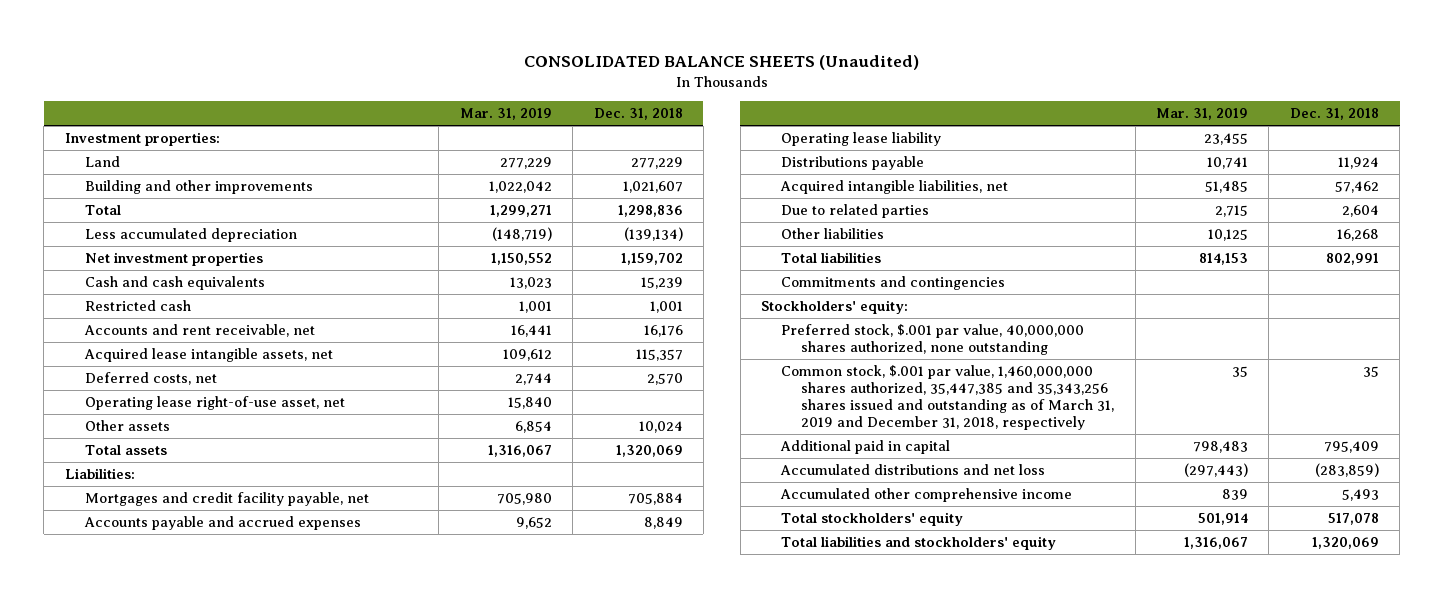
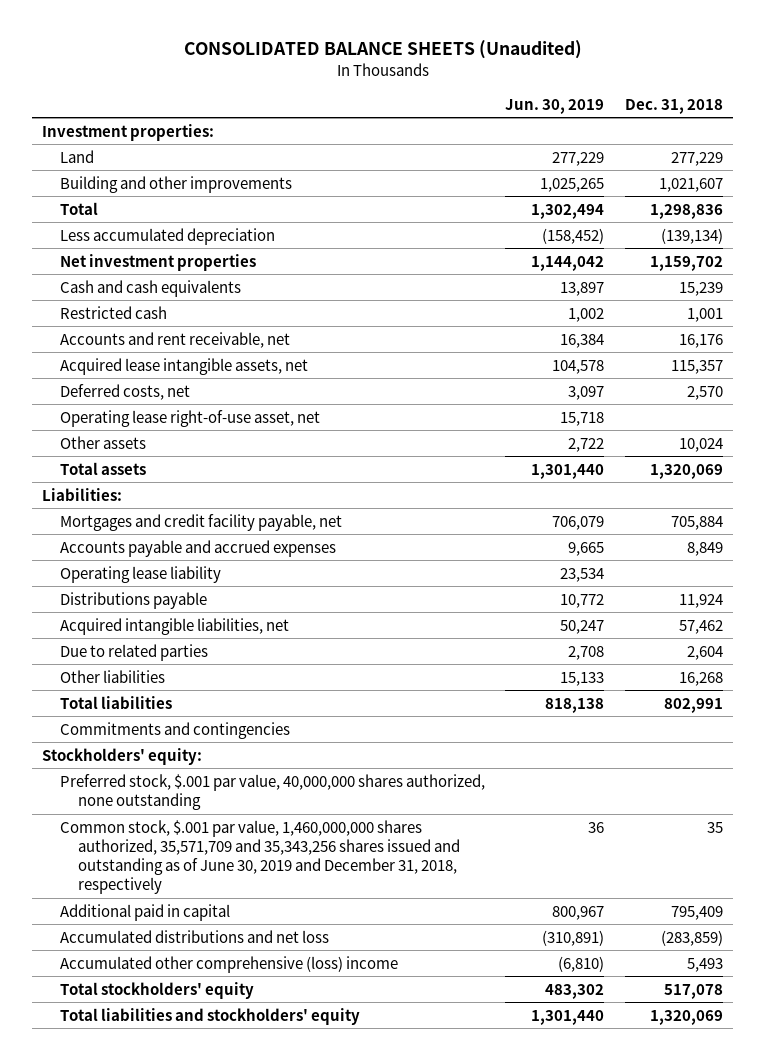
[459,108,552,121] Mar. 31, 2019 -> none
none -> [505,98,605,114] Jun. 30, 2019
[781,365,1115,431] Common stock, $.001 par value, 1,460,000,000 shares authorized, 35,447,385 and 35,343,256 shares issued and outstanding as of March 31, 2019 and December 31, 2018, respectively -> [59,819,460,895] Common stock, $.001 par value, 1,460,000,000 shares authorized, 35,571,709 and 35,343,256 shares issued and outstanding as of June 30, 2019 and December 31, 2018, respectively
[780,488,1073,503] Accumulated other comprehensive income -> [59,955,398,973] Accumulated other comprehensive (loss) income

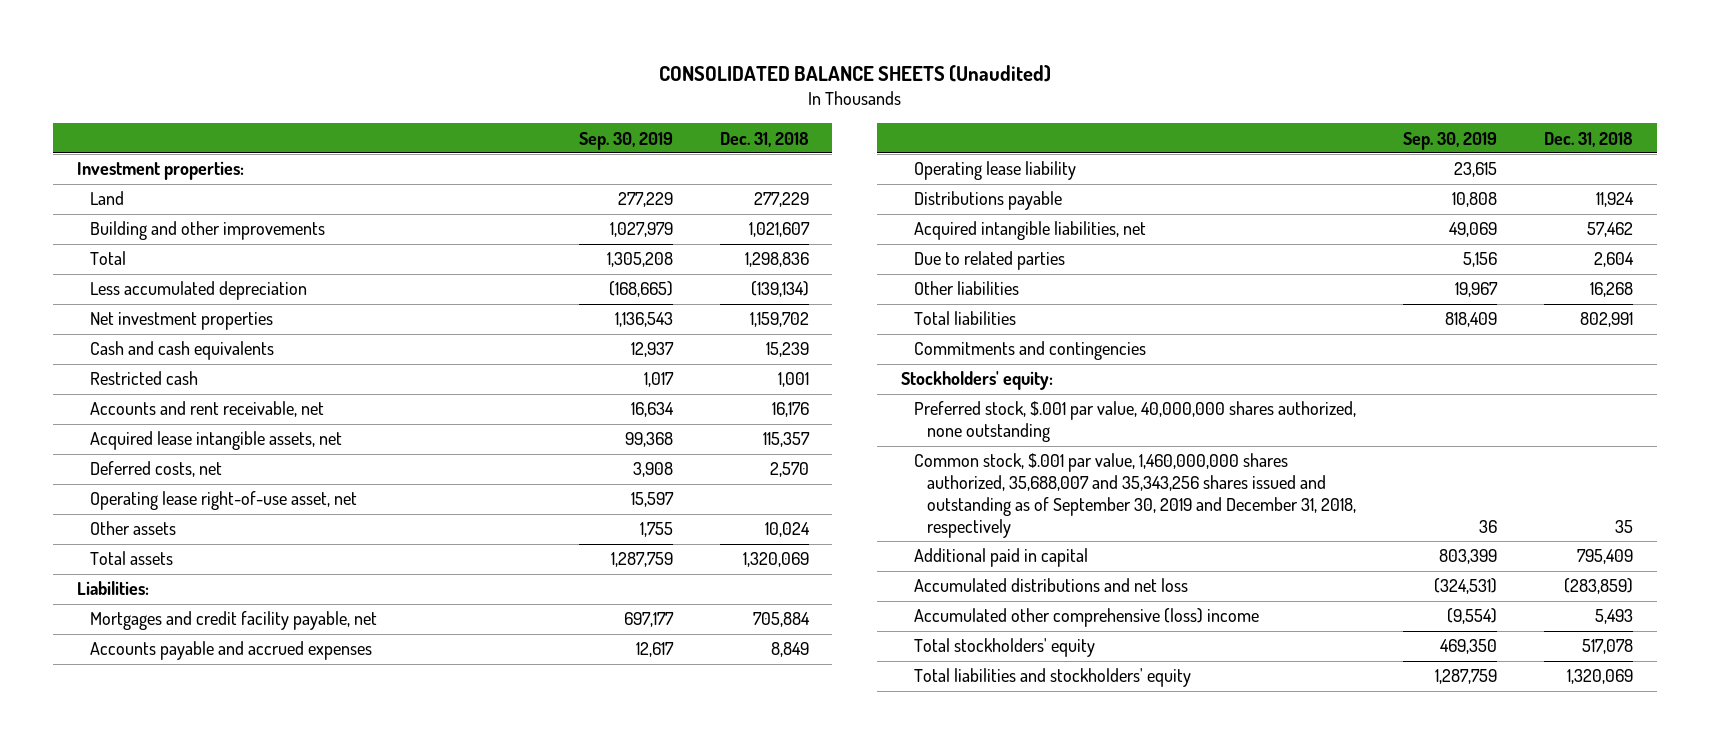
[505,98,605,114] Jun. 30, 2019 -> none
none -> [578,131,673,150] Sep. 30, 2019
[59,819,460,895] Common stock, $.001 par value, 1,460,000,000 shares authorized, 35,571,709 and 35,343,256 shares issued and outstanding as of June 30, 2019 and December 31, 2018, respectively -> [913,453,1356,539] Common stock, $.001 par value, 1,460,000,000 shares authorized, 35,688,007 and 35,343,256 shares issued and outstanding as of September 30, 2019 and December 31, 2018, respectively

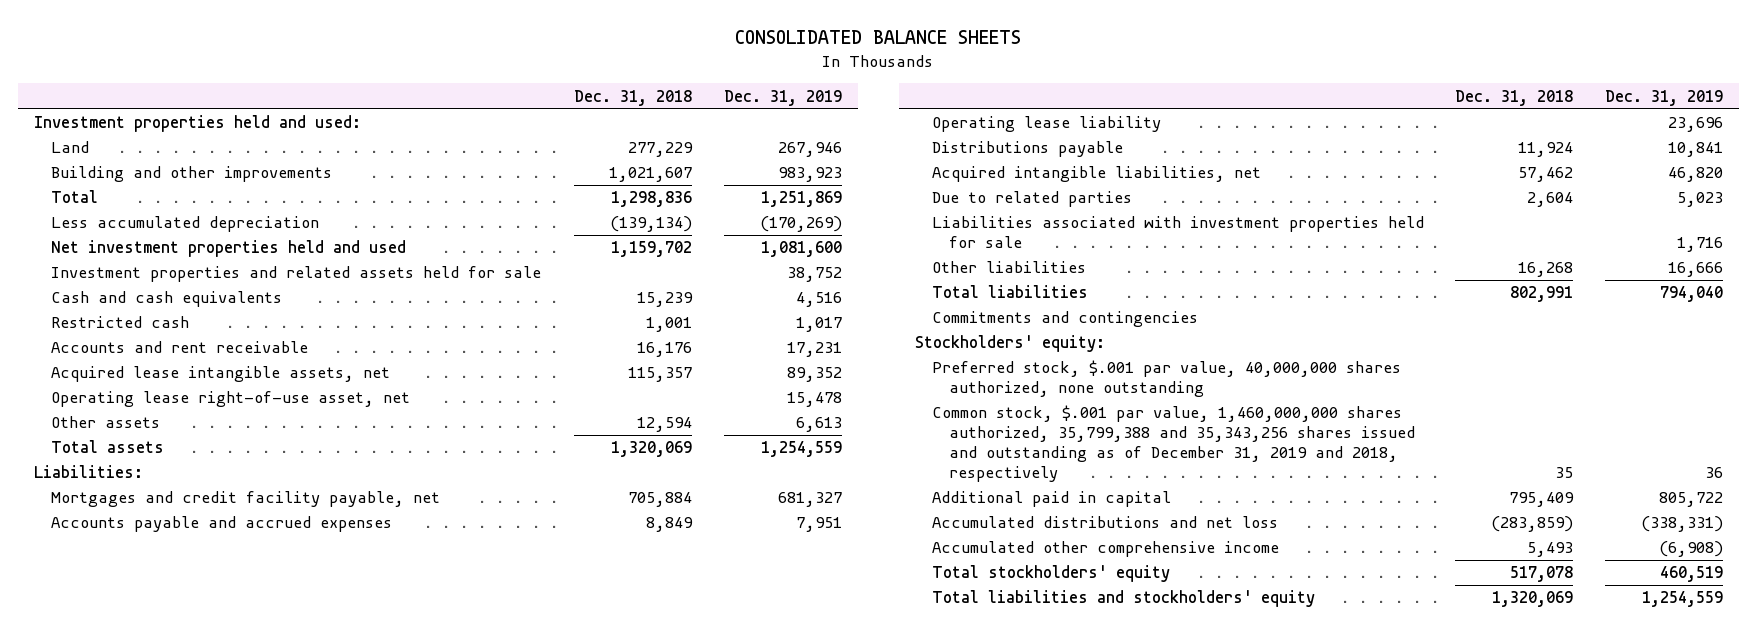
[658,65,1051,83] CONSOLIDATED BALANCE SHEETS (Unaudited) -> [735,30,1022,45] CONSOLIDATED BALANCE SHEETS
[578,131,673,150] Sep. 30, 2019 -> none
none -> [723,89,842,106] Dec. 31, 2019
[76,161,244,181] Investment properties: -> [34,115,362,133] Investment properties held and used:
[89,312,273,331] Net investment properties -> [50,240,406,258] Net investment properties held and used
none -> [50,266,541,283] Investment properties and related assets held for sale
[89,401,324,418] Accounts and rent receivable, net -> [50,341,308,354] Accounts and rent receivable
[89,461,222,478] Deferred costs, net -> none
[764,522,810,538] 10,024 -> [637,417,693,433] 12,594
none -> [931,216,1424,249] Liabilities associated with investment properties held for sale
[913,453,1356,539] Common stock, $.001 par value, 1,460,000,000 shares authorized, 35,688,007 and 35,343,256 shares issued and outstanding as of September 30, 2019 and December 31, 2018, respectively -> [931,405,1415,482] Common stock, $.001 par value, 1,460,000,000 shares authorized, 35,799,388 and 35,343,256 shares issued and outstanding as of December 31, 2019 and 2018, respectively
[913,608,1259,628] Accumulated other comprehensive (loss) income -> [931,541,1279,558] Accumulated other comprehensive income

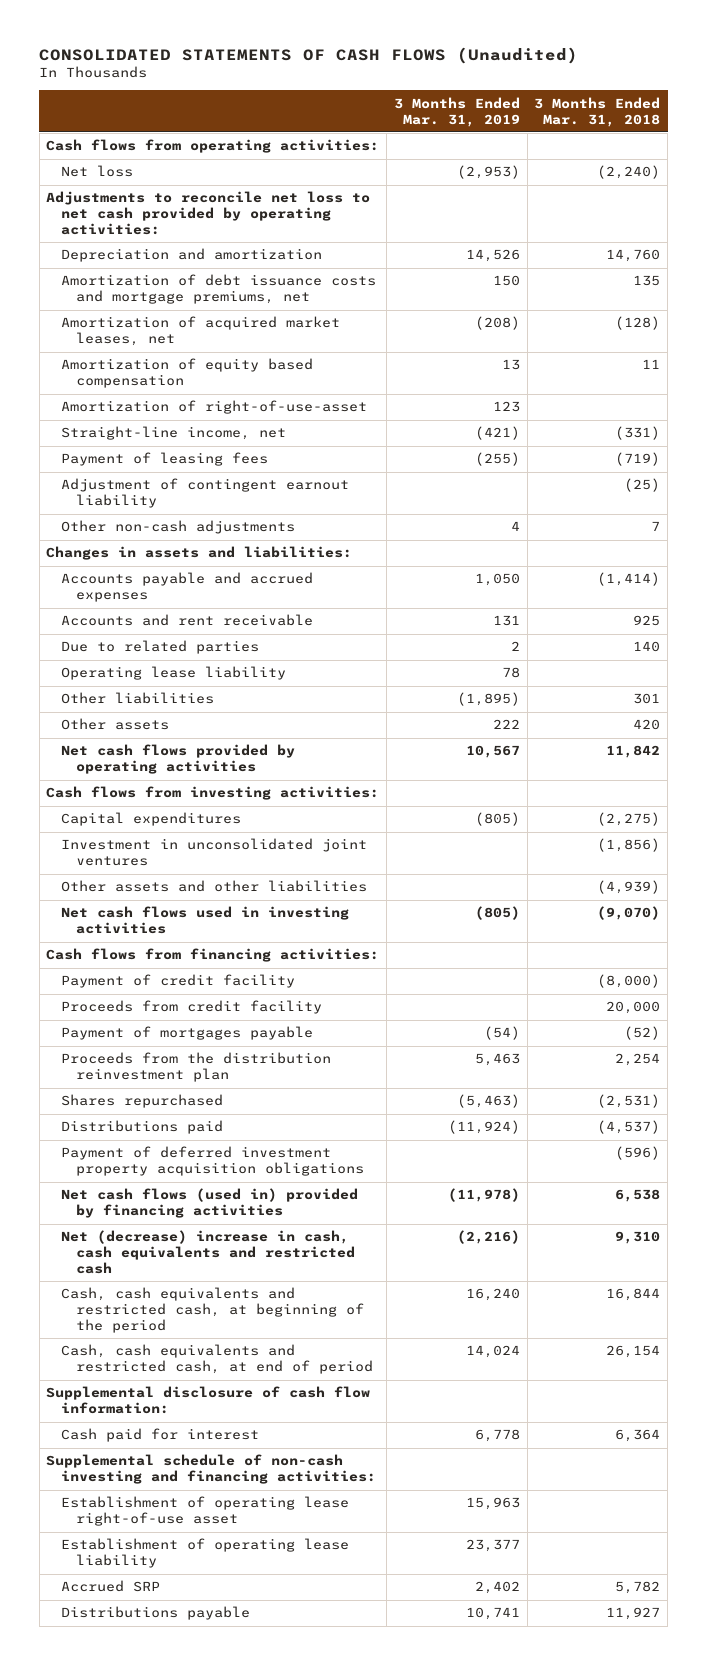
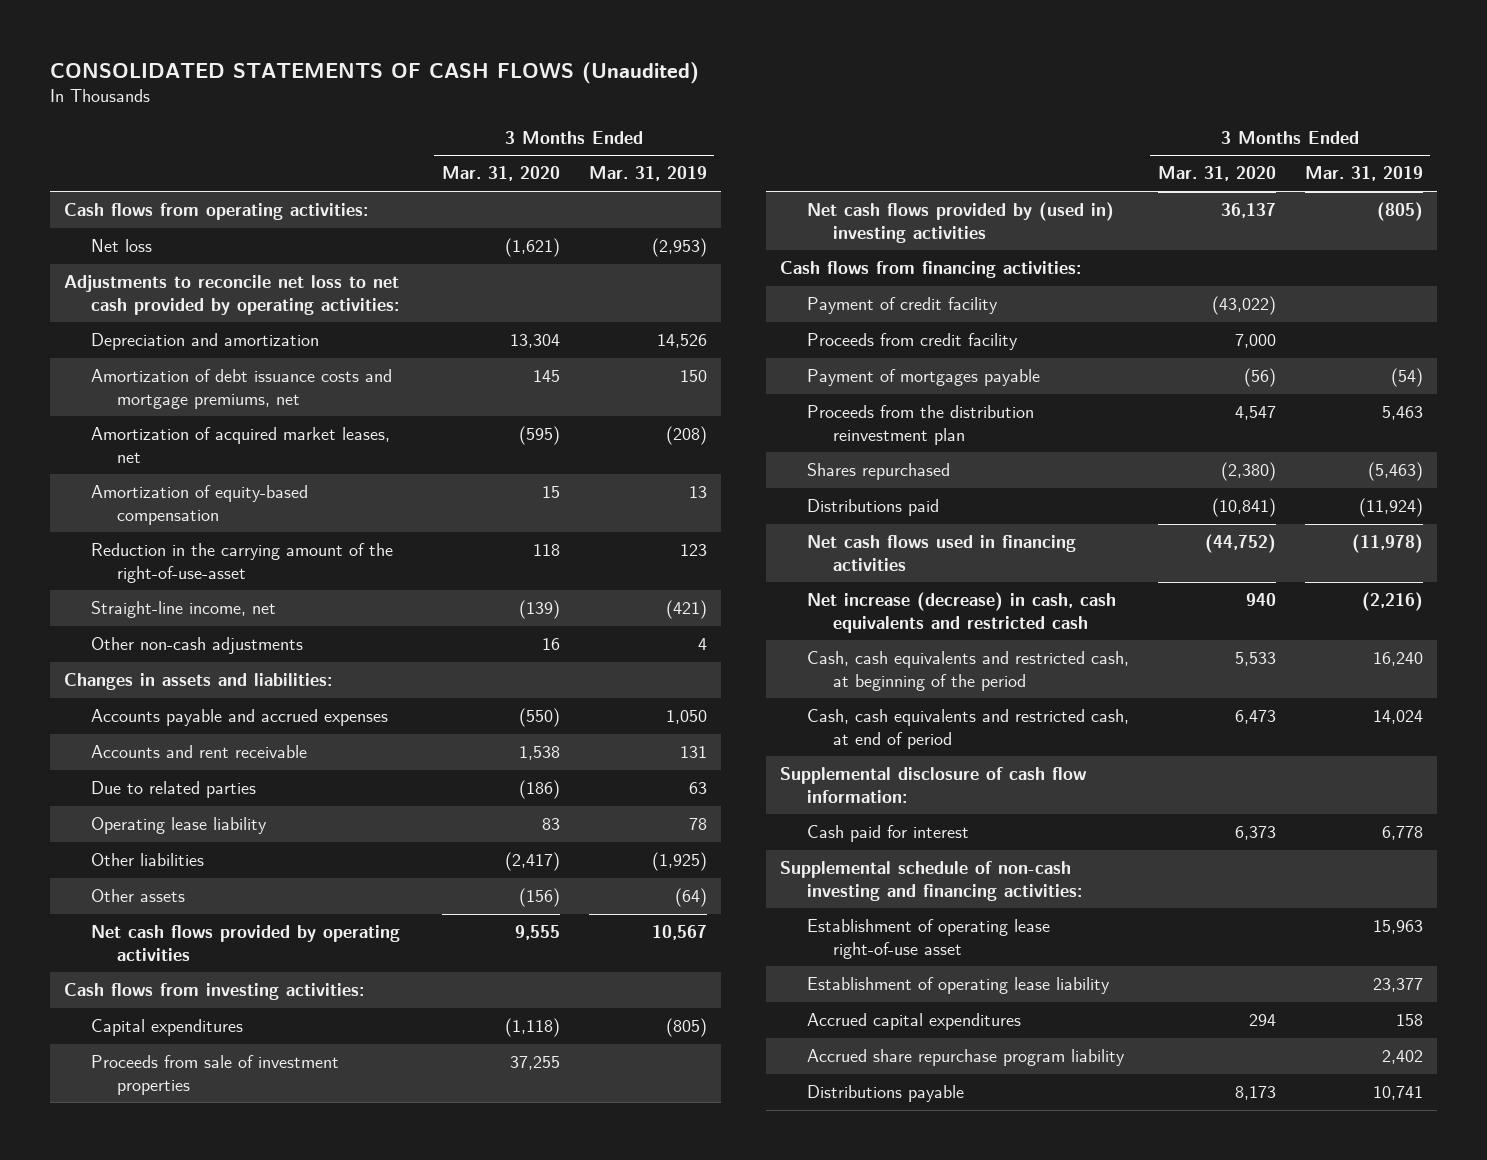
[534,96,661,127] 3 Months Ended Mar. 31, 2018 -> none
none -> [441,166,560,182] Mar. 31, 2020
[61,358,314,389] Amortization of equity based compensation -> [90,485,308,525] Amortization of equity-based compensation
[61,400,368,415] Amortization of right-of-use-asset -> [90,543,393,583] Reduction in the carrying amount of the right-of-use-asset
[61,452,269,467] Payment of leasing fees -> none
[61,478,350,509] Adjustment of contingent earnout liability -> none
[510,641,520,652] 2 -> [688,782,707,795] 63
[456,692,520,707] (1,895) -> [651,852,707,872] (1,925)
[492,719,520,730] 222 -> [674,888,707,908] (64)
[61,838,368,867] Investment in unconsolidated joint ventures -> none
[61,880,368,893] Other assets and other liabilities -> none
none -> [90,1055,339,1095] Proceeds from sale of investment properties
[61,906,350,935] Net cash flows used in investing activities -> [806,202,1114,243] Net cash flows provided by (used in) investing activities
[61,1146,365,1177] Payment of deferred investment property acquisition obligations -> none
[61,1188,359,1219] Net cash flows (used in) provided by financing activities -> [806,535,1076,571] Net cash flows used in financing activities
[61,1230,356,1275] Net (decrease) increase in cash, cash equivalents and restricted cash -> [806,592,1116,633] Net increase (decrease) in cash, cash equivalents and restricted cash
none -> [806,1013,1021,1031] Accrued capital expenditures
[61,1580,161,1593] Accrued SRP -> [806,1049,1125,1067] Accrued share repurchase program liability

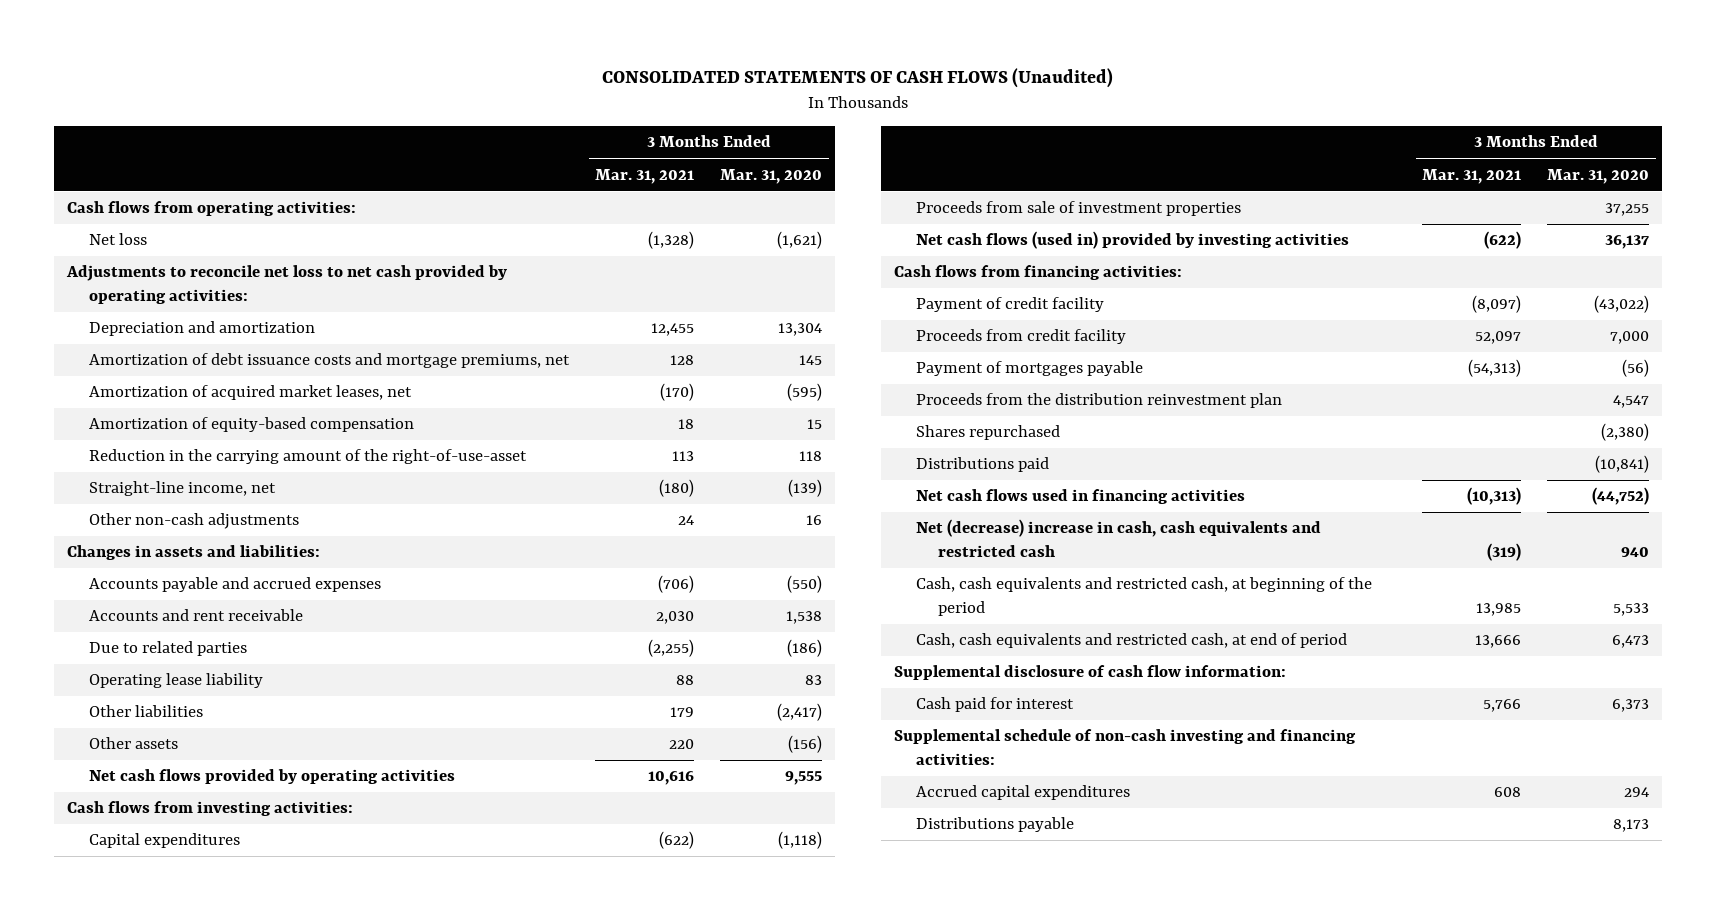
[588,166,707,182] Mar. 31, 2019 -> none
none -> [595,168,695,184] Mar. 31, 2021
[806,202,1114,243] Net cash flows provided by (used in) investing activities -> [916,231,1350,250] Net cash flows (used in) provided by investing activities
[806,592,1116,633] Net increase (decrease) in cash, cash equivalents and restricted cash -> [916,519,1322,557] Net (decrease) increase in cash, cash equivalents and restricted cash
[806,919,1050,959] Establishment of operating lease right-of-use asset -> none
[806,977,1110,995] Establishment of operating lease liability -> none
[806,1049,1125,1067] Accrued share repurchase program liability -> none

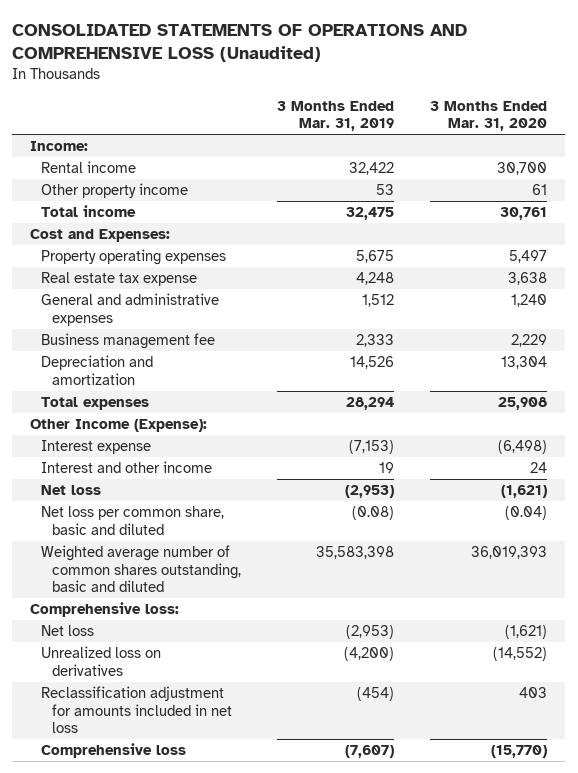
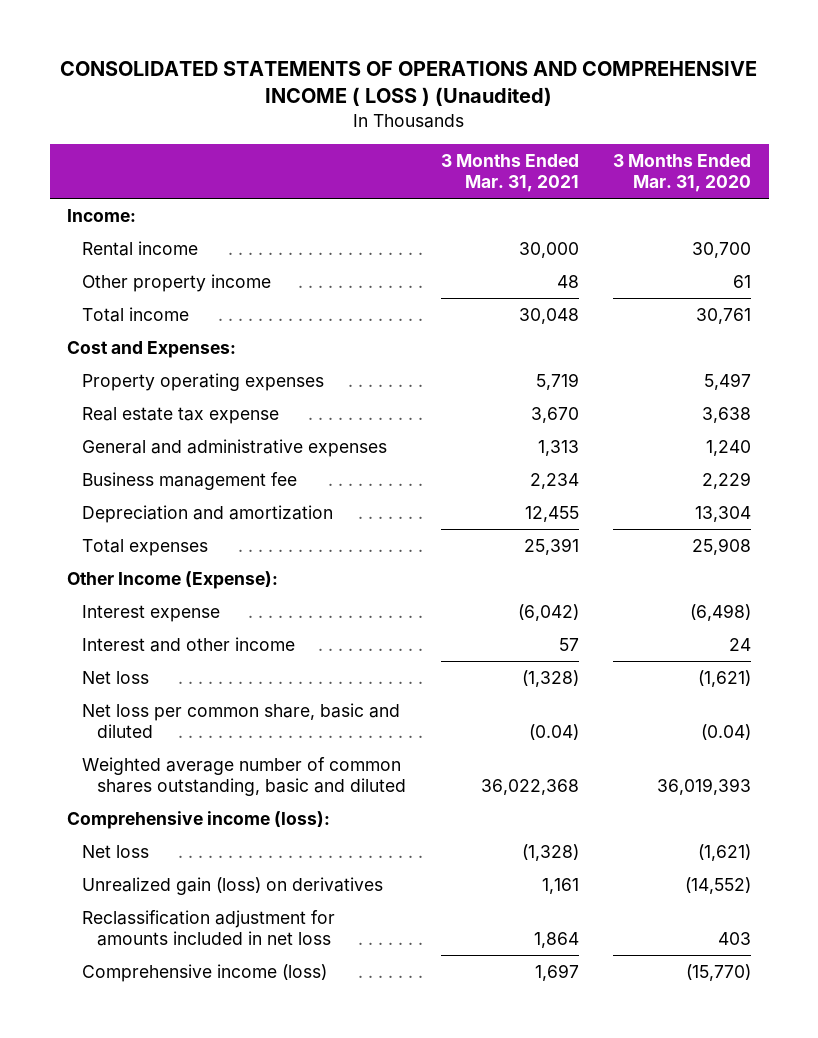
[12,23,468,63] CONSOLIDATED STATEMENTS OF OPERATIONS AND COMPREHENSIVE LOSS (Unaudited) -> [60,61,758,107] CONSOLIDATED STATEMENTS OF OPERATIONS AND COMPREHENSIVE INCOME ( LOSS ) (Unaudited)
[276,100,394,132] 3 Months Ended Mar. 31, 2019 -> none
none -> [440,153,579,193] 3 Months Ended Mar. 31, 2021
[30,602,180,618] Comprehensive loss: -> [66,810,330,829] Comprehensive income (loss):
[41,646,162,676] Unrealized loss on derivatives -> [81,876,383,895] Unrealized gain (loss) on derivatives
[41,743,187,759] Comprehensive loss -> [81,963,327,982] Comprehensive income (loss)

